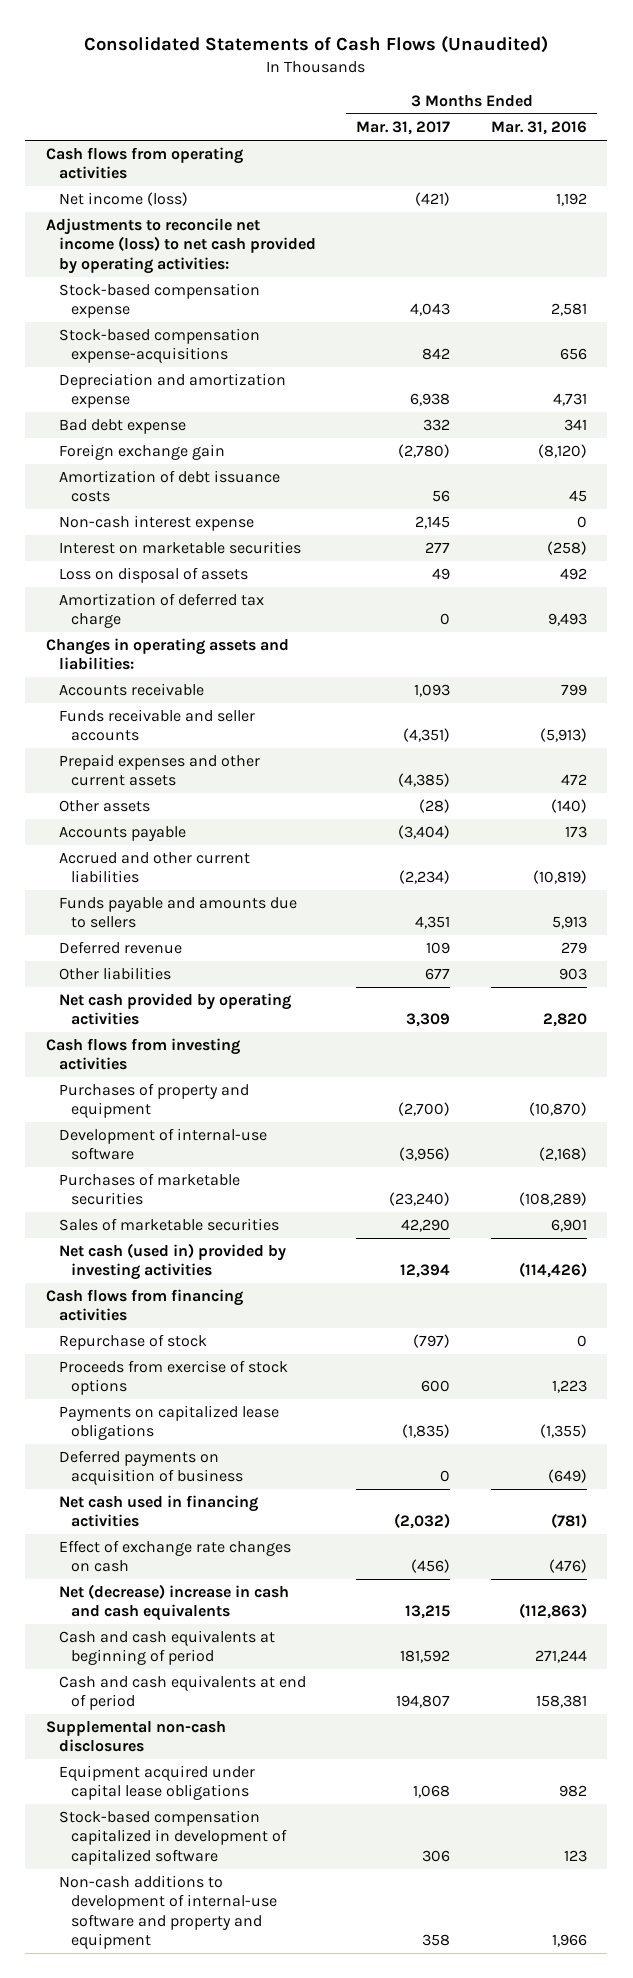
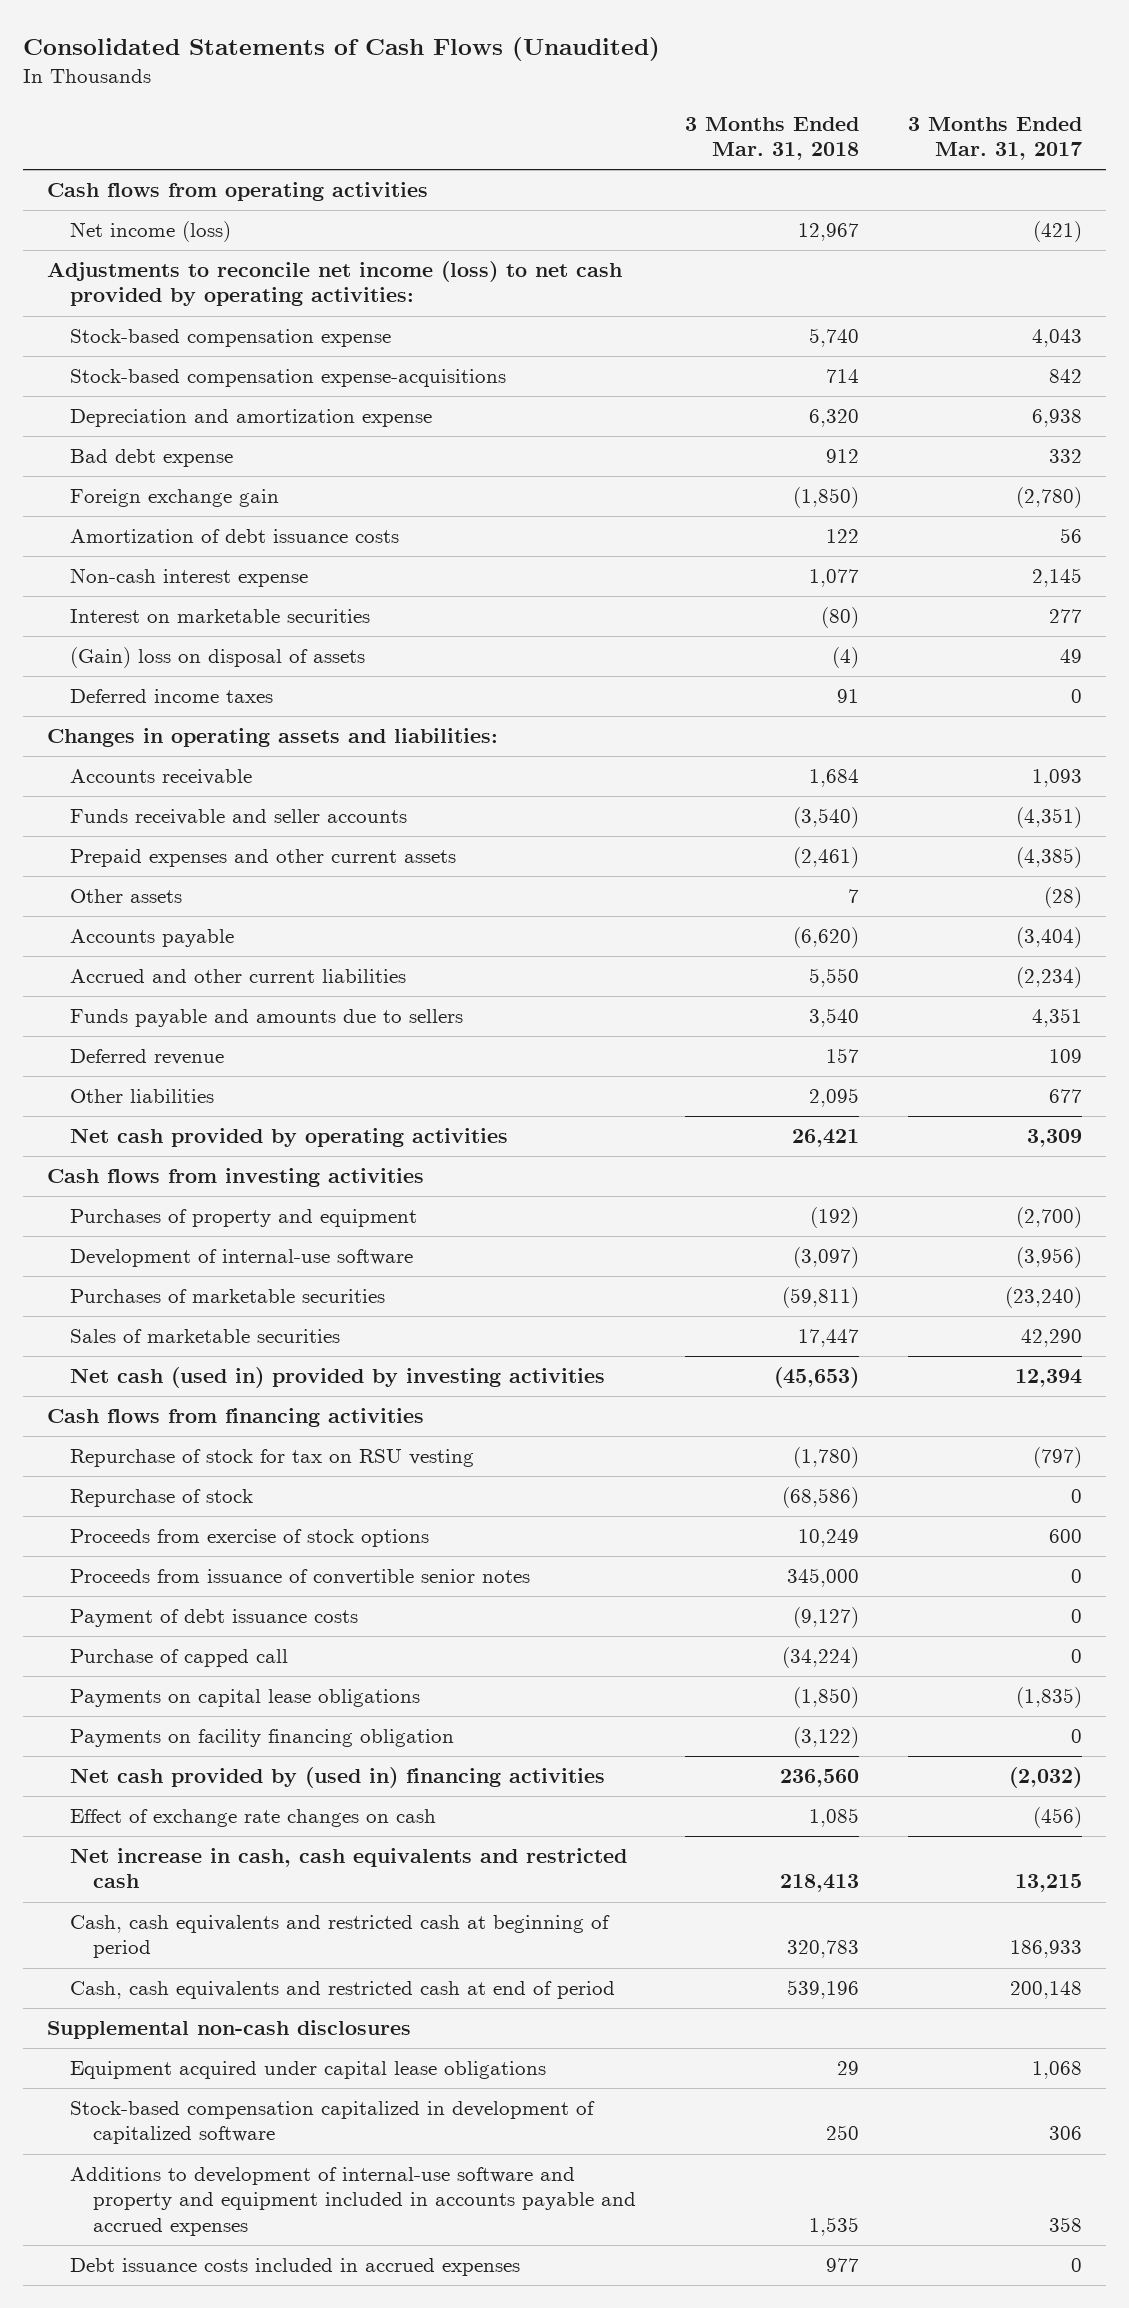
[491,120,588,135] Mar. 31, 2016 -> none
none -> [684,116,859,161] 3 Months Ended Mar. 31, 2018
[58,593,264,629] Amortization of deferred tax charge -> none
[58,567,248,584] Loss on disposal of assets -> [70,647,366,669] (Gain) loss on disposal of assets
none -> [70,689,274,704] Deferred income taxes
none -> [70,1449,475,1468] Repurchase of stock for tax on RSU vesting
[413,1334,451,1349] (797) -> [1070,1489,1082,1504] 0
[58,1450,244,1486] Deferred payments on acquisition of business -> none
none -> [70,1569,531,1586] Proceeds from issuance of convertible senior notes
none -> [70,1609,359,1628] Payment of debt issuance costs
none -> [70,1649,289,1668] Purchase of capped call
[58,1405,279,1441] Payments on capitalized lease obligations -> [70,1689,421,1708] Payments on capital lease obligations
none -> [70,1729,455,1748] Payments on facility financing obligation
[58,1495,258,1528] Net cash used in financing activities -> [70,1767,606,1789] Net cash provided by (used in) financing activities
[58,1584,289,1622] Net (decrease) increase in cash and cash equivalents -> [70,1848,628,1889] Net increase in cash, cash equivalents and restricted cash
[58,1630,275,1666] Cash and cash equivalents at beginning of period -> [70,1915,611,1959] Cash, cash equivalents and restricted cash at beginning of period
[400,1650,451,1664] 181,592 -> [1009,1940,1082,1959] 186,933
[58,1675,306,1711] Cash and cash equivalents at end of period -> [70,1981,616,2000] Cash, cash equivalents and restricted cash at end of period
[396,1695,451,1709] 194,807 -> [1009,1981,1082,2000] 200,148
[58,1875,278,1949] Non-cash additions to development of internal-use software and property and equipment -> [70,2167,636,2236] Additions to development of internal-use software and property and equipment included in accounts payable and accrued expenses
none -> [70,2258,521,2277] Debt issuance costs included in accrued expenses

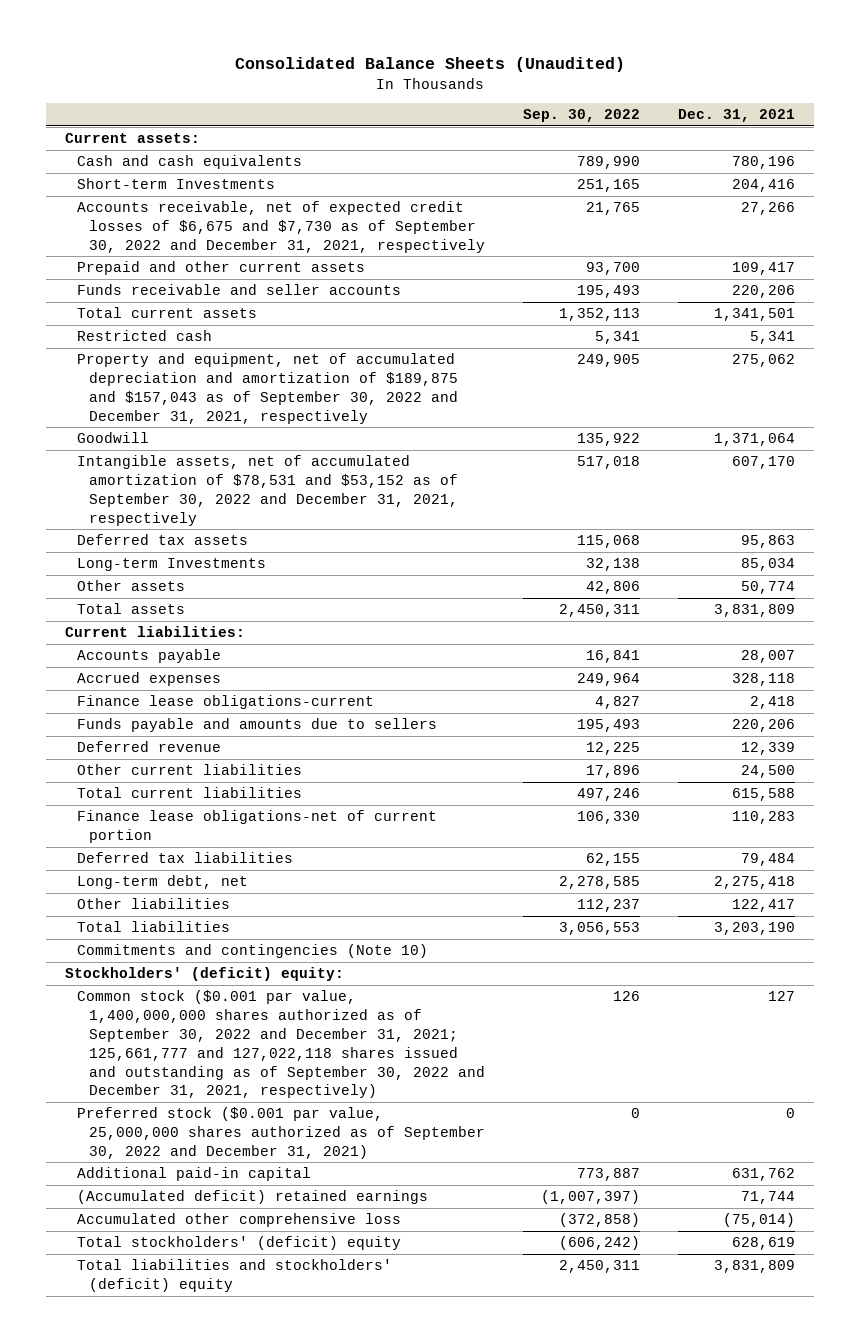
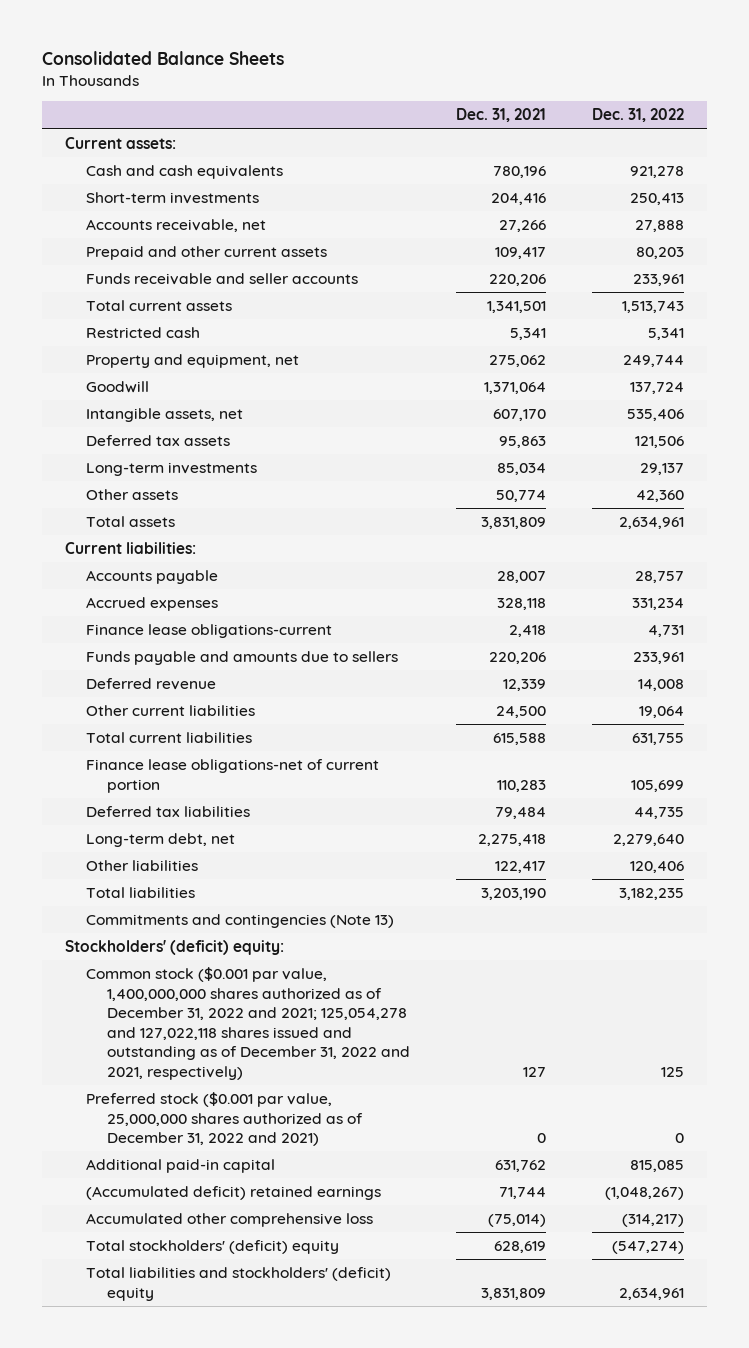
[235,56,626,72] Consolidated Balance Sheets (Unaudited) -> [41,51,284,66] Consolidated Balance Sheets
[522,109,640,123] Sep. 30, 2022 -> none
none -> [592,108,685,123] Dec. 31, 2022
[77,178,276,190] Short-term Investments -> [85,192,259,205] Short-term investments
[77,201,485,253] Accounts receivable, net of expected credit losses of $6,675 and $7,730 as of September 30, 2022 and December 31, 2021, respectively -> [85,219,266,233] Accounts receivable, net
[77,353,458,424] Property and equipment, net of accumulated depreciation and amortization of $189,875 and $157,043 as of September 30, 2022 and December 31, 2021, respectively -> [85,354,299,369] Property and equipment, net
[77,455,458,526] Intangible assets, net of accumulated amortization of $78,531 and $53,152 as of September 30, 2022 and December 31, 2021, respectively -> [85,408,243,423] Intangible assets, net
[77,558,267,572] Long-term Investments -> [85,462,257,477] Long-term investments
[77,944,429,959] Commitments and contingencies (Note 10) -> [85,914,394,929] Commitments and contingencies (Note 13)
[77,990,485,1099] Common stock ($0.001 par value, 1,400,000,000 shares authorized as of September 30, 2022 and December 31, 2021; 125,661,777 and 127,022,118 shares issued and outstanding as of September 30, 2022 and December 31, 2021, respectively) -> [85,967,411,1080] Common stock ($0.001 par value, 1,400,000,000 shares authorized as of December 31, 2022 and 2021; 125,054,278 and 127,022,118 shares issued and outstanding as of December 31, 2022 and 2021, respectively)
[77,1107,485,1159] Preferred stock ($0.001 par value, 25,000,000 shares authorized as of September 30, 2022 and December 31, 2021) -> [85,1092,364,1147] Preferred stock ($0.001 par value, 25,000,000 shares authorized as of December 31, 2022 and 2021)

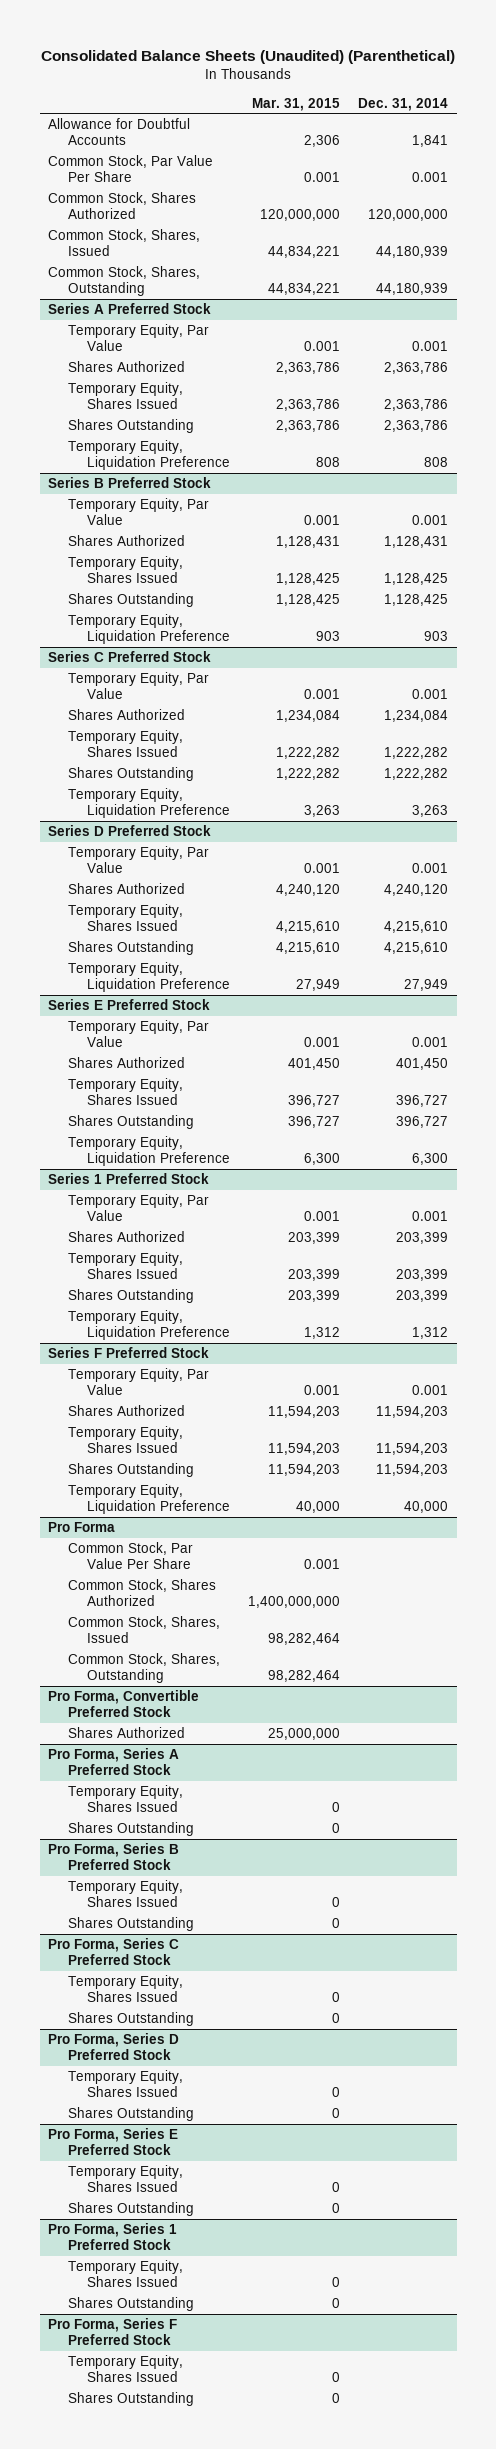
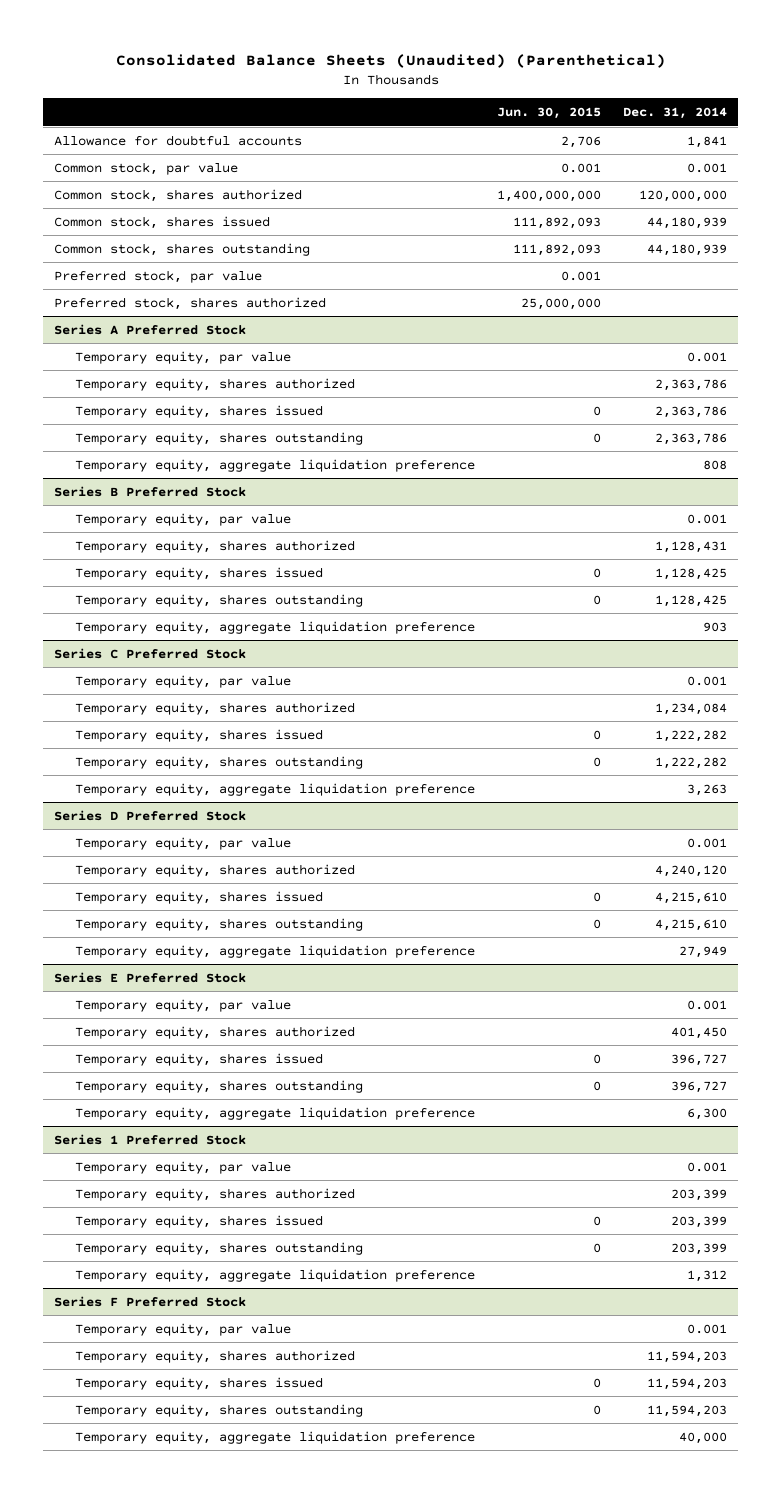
[251,97,340,111] Mar. 31, 2015 -> none
none -> [497,107,602,120] Jun. 30, 2015
[48,118,191,145] Allowance for Doubtful Accounts -> [54,134,303,146] Allowance for doubtful accounts
[48,155,214,182] Common Stock, Par Value Per Share -> [54,161,239,175] Common stock, par value
[48,192,197,219] Common Stock, Shares Authorized -> [54,188,303,202] Common stock, shares authorized
[48,229,201,256] Common Stock, Shares, Issued -> [54,215,271,229] Common stock, shares issued
[48,266,201,296] Common Stock, Shares, Outstanding -> [54,242,311,256] Common stock, shares outstanding
none -> [54,269,263,283] Preferred stock, par value
none -> [54,296,327,310] Preferred stock, shares authorized
[67,324,209,351] Temporary Equity, Par Value -> [75,350,292,364] Temporary equity, par value
[67,361,185,373] Shares Authorized -> [75,377,356,391] Temporary equity, shares authorized
[67,382,183,409] Temporary Equity, Shares Issued -> [75,404,324,418] Temporary equity, shares issued
[67,419,194,434] Shares Outstanding -> [75,431,364,445] Temporary equity, shares outstanding
[67,440,231,470] Temporary Equity, Liquidation Preference -> [75,458,476,472] Temporary equity, aggregate liquidation preference
[67,498,209,525] Temporary Equity, Par Value -> [75,512,292,526] Temporary equity, par value
[67,535,185,547] Shares Authorized -> [75,539,356,553] Temporary equity, shares authorized
[67,556,183,583] Temporary Equity, Shares Issued -> [75,566,324,580] Temporary equity, shares issued
[67,593,194,608] Shares Outstanding -> [75,593,364,607] Temporary equity, shares outstanding
[67,614,231,644] Temporary Equity, Liquidation Preference -> [75,620,476,634] Temporary equity, aggregate liquidation preference
[67,672,209,699] Temporary Equity, Par Value -> [75,674,292,688] Temporary equity, par value
[67,709,185,721] Shares Authorized -> [75,701,356,715] Temporary equity, shares authorized
[67,730,183,757] Temporary Equity, Shares Issued -> [75,728,324,742] Temporary equity, shares issued
[67,767,194,782] Shares Outstanding -> [75,755,364,769] Temporary equity, shares outstanding
[67,788,231,818] Temporary Equity, Liquidation Preference -> [75,782,476,796] Temporary equity, aggregate liquidation preference
[67,846,209,873] Temporary Equity, Par Value -> [75,836,292,850] Temporary equity, par value
[67,883,185,895] Shares Authorized -> [75,863,356,877] Temporary equity, shares authorized
[67,904,183,931] Temporary Equity, Shares Issued -> [75,890,324,904] Temporary equity, shares issued
[67,941,194,956] Shares Outstanding -> [75,917,364,931] Temporary equity, shares outstanding
[67,962,231,992] Temporary Equity, Liquidation Preference -> [75,944,476,958] Temporary equity, aggregate liquidation preference
[67,1020,209,1047] Temporary Equity, Par Value -> [75,998,292,1012] Temporary equity, par value
[67,1057,185,1069] Shares Authorized -> [75,1025,356,1039] Temporary equity, shares authorized
[67,1078,183,1105] Temporary Equity, Shares Issued -> [75,1052,324,1066] Temporary equity, shares issued
[67,1115,194,1130] Shares Outstanding -> [75,1079,364,1093] Temporary equity, shares outstanding
[67,1136,231,1166] Temporary Equity, Liquidation Preference -> [75,1106,476,1120] Temporary equity, aggregate liquidation preference
[67,1194,209,1221] Temporary Equity, Par Value -> [75,1160,292,1174] Temporary equity, par value
[67,1231,185,1243] Shares Authorized -> [75,1187,356,1201] Temporary equity, shares authorized
[67,1252,183,1279] Temporary Equity, Shares Issued -> [75,1214,324,1228] Temporary equity, shares issued
[67,1289,194,1304] Shares Outstanding -> [75,1241,364,1255] Temporary equity, shares outstanding
[67,1310,231,1340] Temporary Equity, Liquidation Preference -> [75,1268,476,1282] Temporary equity, aggregate liquidation preference
[48,1522,116,1533] Pro Forma -> none
[67,1542,193,1569] Common Stock, Par Value Per Share -> none
[67,1579,216,1606] Common Stock, Shares Authorized -> none
[67,1616,220,1643] Common Stock, Shares, Issued -> none
[67,1653,220,1683] Common Stock, Shares, Outstanding -> none
[48,1690,200,1717] Pro Forma, Convertible Preferred Stock -> none
[67,1727,185,1739] Shares Authorized -> none
[48,1748,180,1775] Pro Forma, Series A Preferred Stock -> none
[67,1785,183,1812] Temporary Equity, Shares Issued -> none
[67,1822,194,1837] Shares Outstanding -> none
[48,1843,180,1870] Pro Forma, Series B Preferred Stock -> none
[67,1880,183,1907] Temporary Equity, Shares Issued -> none
[67,1917,194,1932] Shares Outstanding -> none
[48,1938,180,1965] Pro Forma, Series C Preferred Stock -> none
[67,1975,183,2002] Temporary Equity, Shares Issued -> none
[67,2012,194,2027] Shares Outstanding -> none
[48,2033,180,2060] Pro Forma, Series D Preferred Stock -> none
[67,2070,183,2097] Temporary Equity, Shares Issued -> none
[67,2107,194,2122] Shares Outstanding -> none
[48,2128,179,2155] Pro Forma, Series E Preferred Stock -> none
[67,2165,183,2192] Temporary Equity, Shares Issued -> none
[67,2202,194,2217] Shares Outstanding -> none
[48,2223,178,2250] Pro Forma, Series 1 Preferred Stock -> none
[67,2260,183,2287] Temporary Equity, Shares Issued -> none
[67,2297,194,2312] Shares Outstanding -> none
[48,2318,178,2345] Pro Forma, Series F Preferred Stock -> none
[67,2355,183,2382] Temporary Equity, Shares Issued -> none
[67,2392,194,2407] Shares Outstanding -> none
[67,1368,209,1395] Temporary Equity, Par Value -> [75,1322,292,1336] Temporary equity, par value
[67,1405,185,1417] Shares Authorized -> [75,1349,356,1363] Temporary equity, shares authorized
[67,1426,183,1453] Temporary Equity, Shares Issued -> [75,1376,324,1390] Temporary equity, shares issued
[67,1463,194,1478] Shares Outstanding -> [75,1403,364,1417] Temporary equity, shares outstanding
[67,1484,231,1514] Temporary Equity, Liquidation Preference -> [75,1430,476,1444] Temporary equity, aggregate liquidation preference

